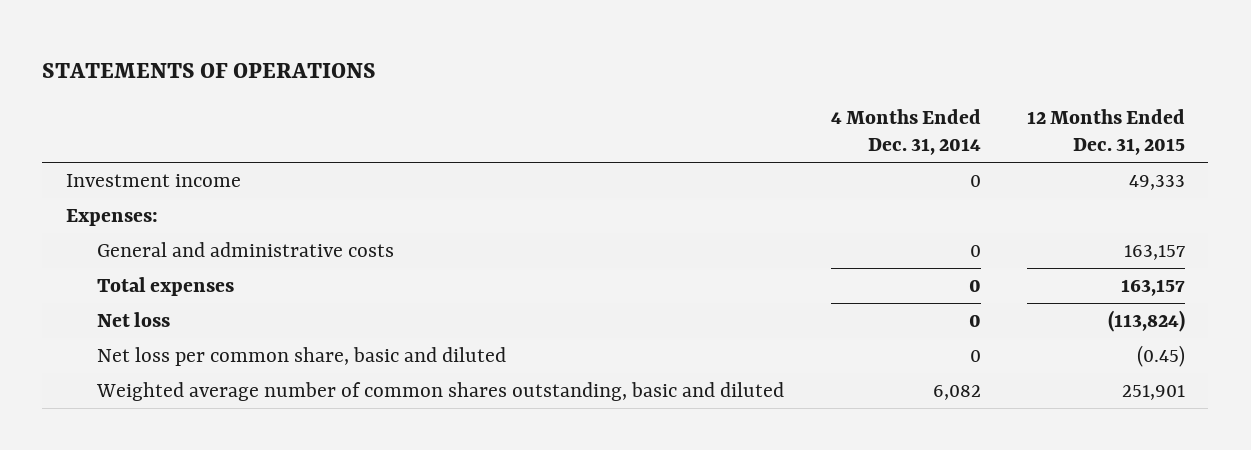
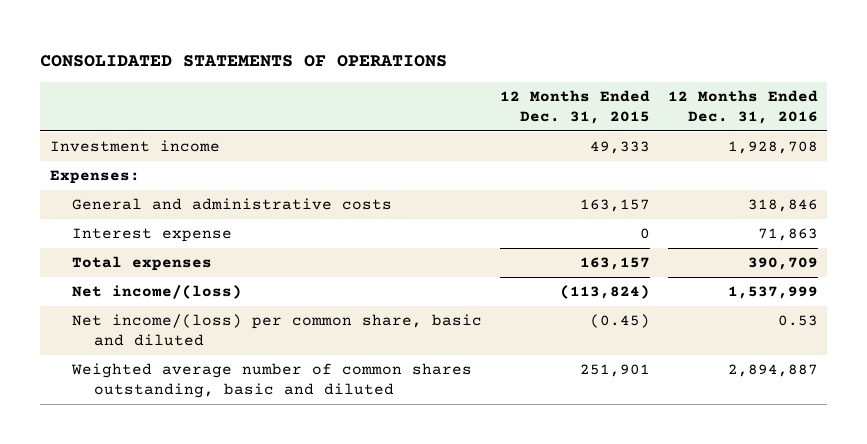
[42,62,377,78] STATEMENTS OF OPERATIONS -> [40,54,448,67] CONSOLIDATED STATEMENTS OF OPERATIONS
[830,109,981,156] 4 Months Ended Dec. 31, 2014 -> none
none -> [667,89,818,124] 12 Months Ended Dec. 31, 2016
none -> [71,228,232,243] Interest expense
[97,312,171,328] Net loss -> [71,285,242,300] Net income/(loss)
[97,347,507,367] Net loss per common share, basic and diluted -> [71,314,482,347] Net income/(loss) per common share, basic and diluted

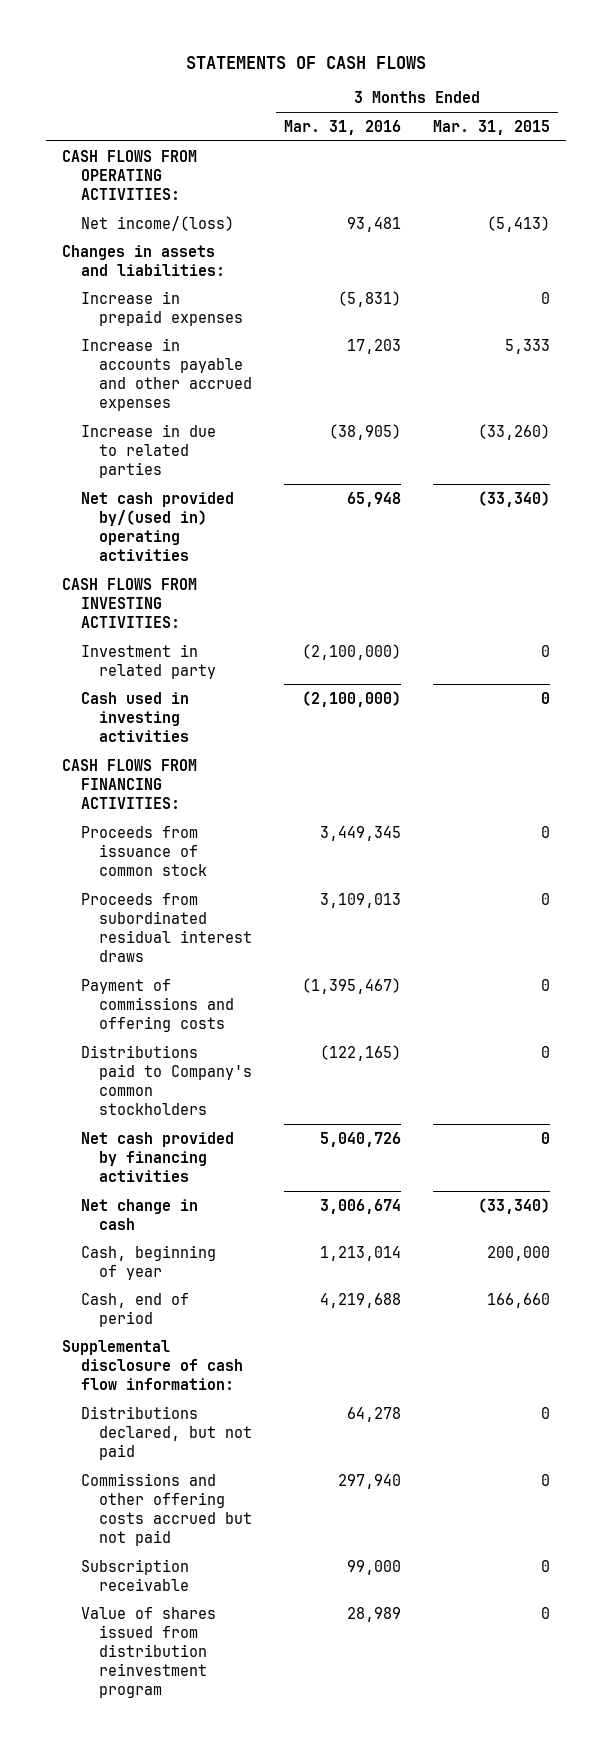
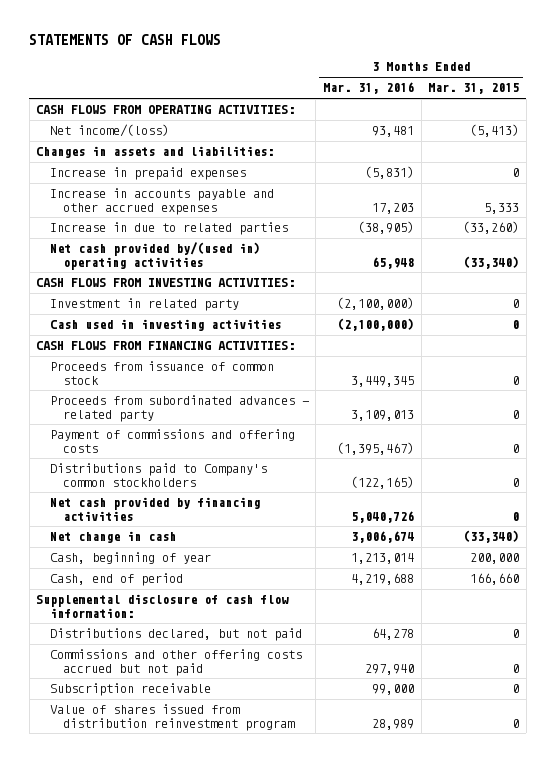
[80,892,253,962] Proceeds from subordinated residual interest draws -> [49,395,309,422] Proceeds from subordinated advances - related party

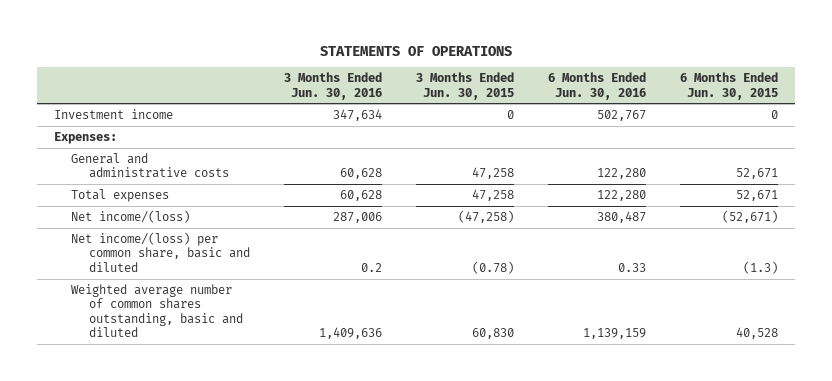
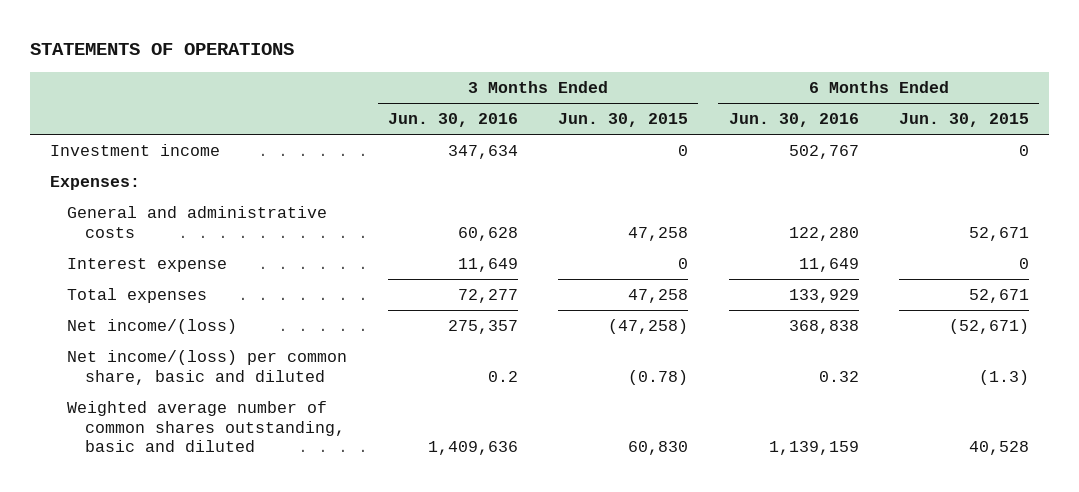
none -> [67,258,228,273] Interest expense
[339,189,382,201] 60,628 -> [457,289,518,304] 72,277
[596,189,646,201] 122,280 -> [788,289,859,304] 133,929
[332,211,382,223] 287,006 -> [447,320,518,335] 275,357
[596,210,646,223] 380,487 -> [788,320,859,335] 368,838
[617,262,646,272] 0.33 -> [818,370,859,382] 0.32

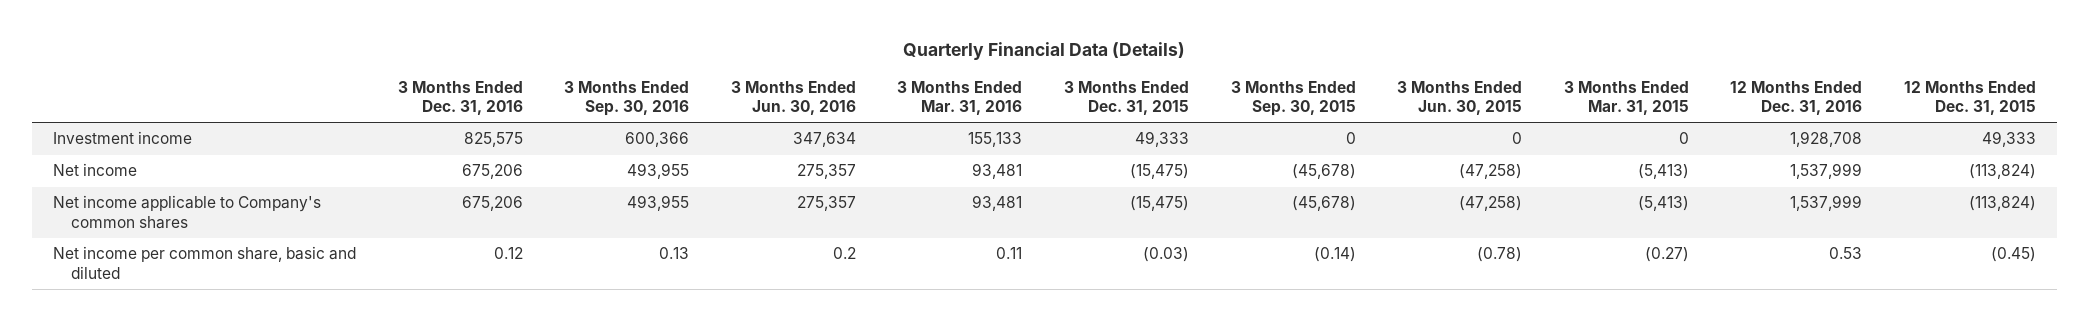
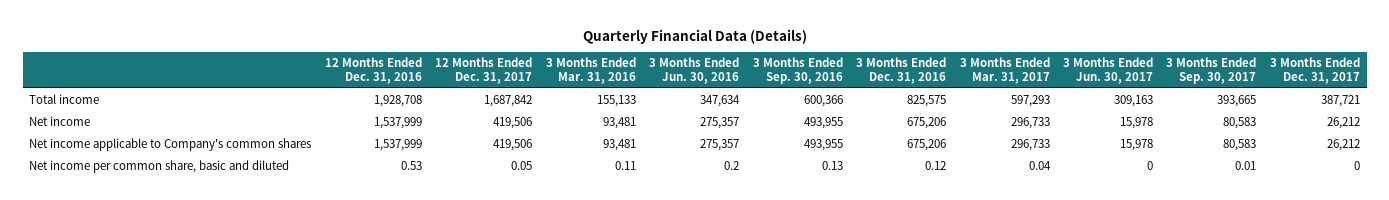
[1063,80,1189,116] 3 Months Ended Dec. 31, 2015 -> none
[1230,80,1356,117] 3 Months Ended Sep. 30, 2015 -> none
[1397,80,1523,116] 3 Months Ended Jun. 30, 2015 -> none
[1563,80,1689,116] 3 Months Ended Mar. 31, 2015 -> none
[1903,80,2036,116] 12 Months Ended Dec. 31, 2015 -> none
none -> [435,57,533,85] 12 Months Ended Dec. 31, 2017
none -> [959,57,1050,85] 3 Months Ended Mar. 31, 2017
none -> [1062,57,1153,85] 3 Months Ended Jun. 30, 2017
none -> [1166,57,1257,85] 3 Months Ended Sep. 30, 2017
none -> [1269,57,1360,85] 3 Months Ended Dec. 31, 2017
[52,131,192,145] Investment income -> [29,94,100,105] Total income

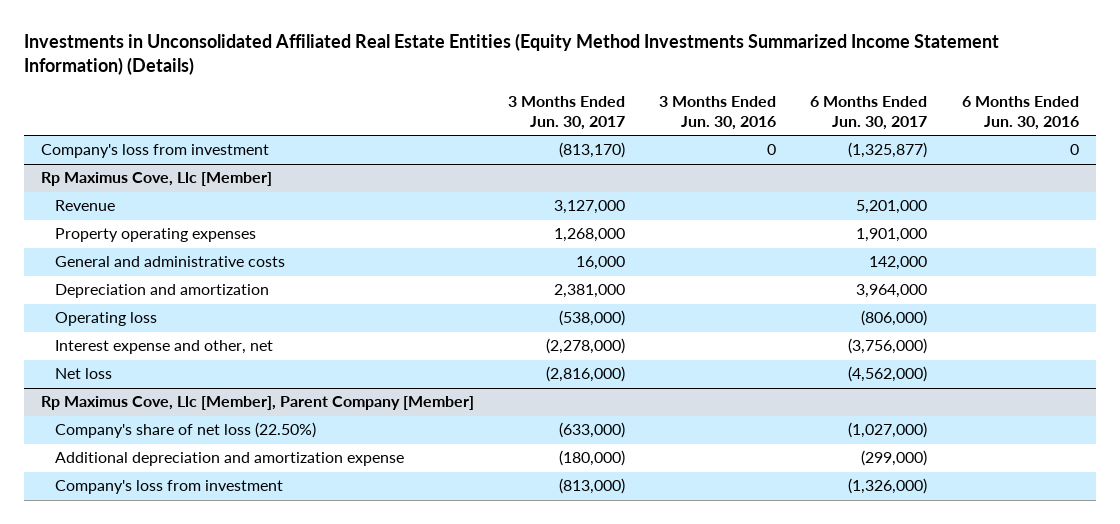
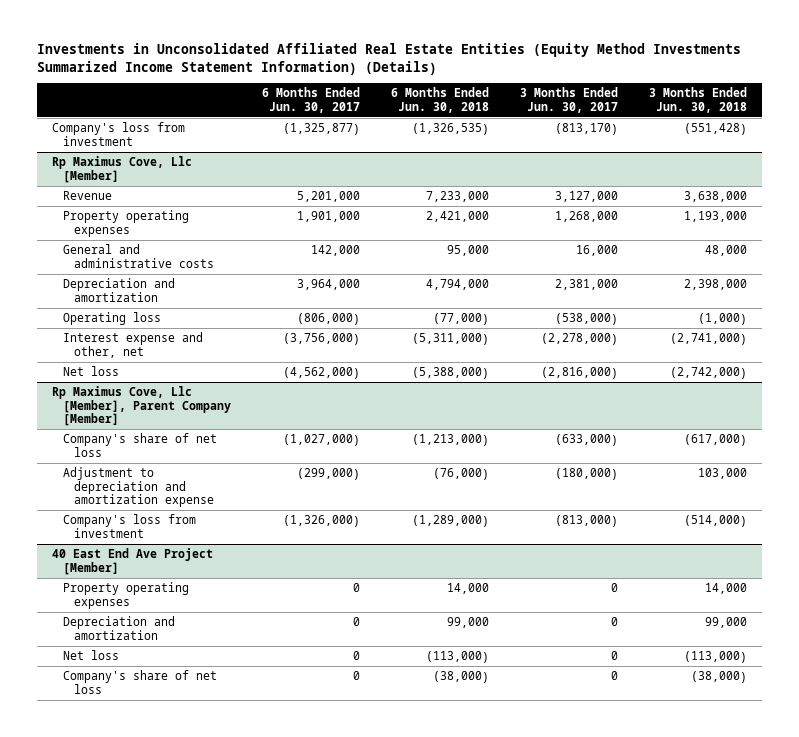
[659,96,777,130] 3 Months Ended Jun. 30, 2016 -> none
[961,96,1079,130] 6 Months Ended Jun. 30, 2016 -> none
none -> [390,87,489,113] 6 Months Ended Jun. 30, 2018
none -> [648,87,747,113] 3 Months Ended Jun. 30, 2018
[54,422,316,439] Company's share of net loss (22.50%) -> [62,433,217,457] Company's share of net loss
[54,452,404,467] Additional depreciation and amortization expense -> [62,467,214,508] Adjustment to depreciation and amortization expense
none -> [52,548,214,575] 40 East End Ave Project [Member]
none -> [62,582,189,609] Property operating expenses
none -> [62,616,175,640] Depreciation and amortization
none -> [62,650,119,661] Net loss
none -> [62,670,217,694] Company's share of net loss

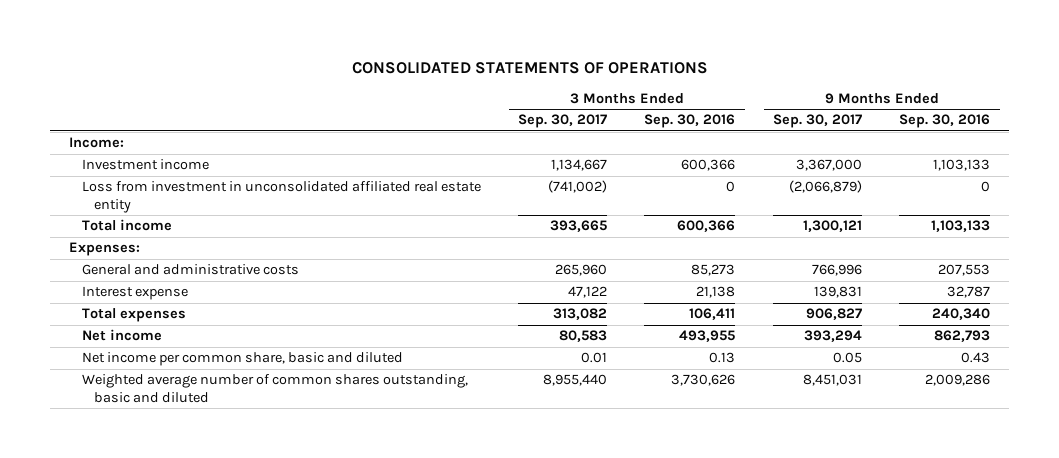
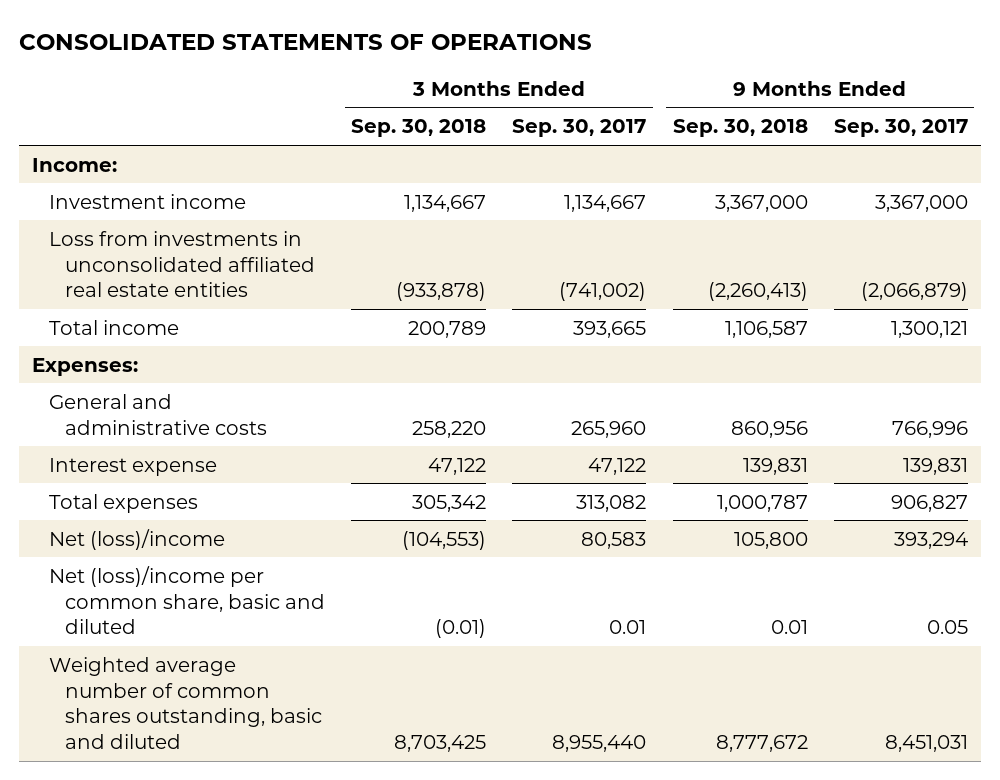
[644,114,736,129] Sep. 30, 2016 -> none
[899,114,991,129] Sep. 30, 2016 -> none
none -> [351,119,487,138] Sep. 30, 2018
none -> [672,119,808,138] Sep. 30, 2018
[81,181,481,214] Loss from investment in unconsolidated affiliated real estate entity -> [48,230,316,298] Loss from investments in unconsolidated affiliated real estate entities
[81,329,162,342] Net income -> [48,528,225,550] Net (loss)/income
[81,352,403,367] Net income per common share, basic and diluted -> [48,565,326,635] Net (loss)/income per common share, basic and diluted

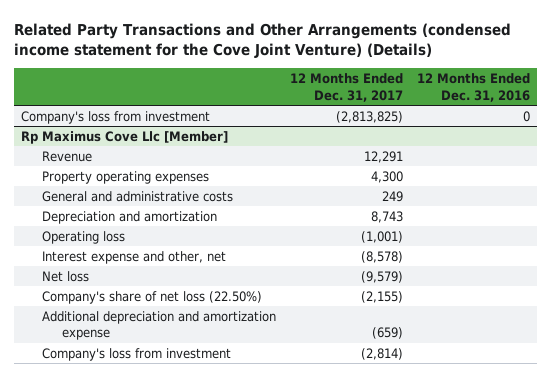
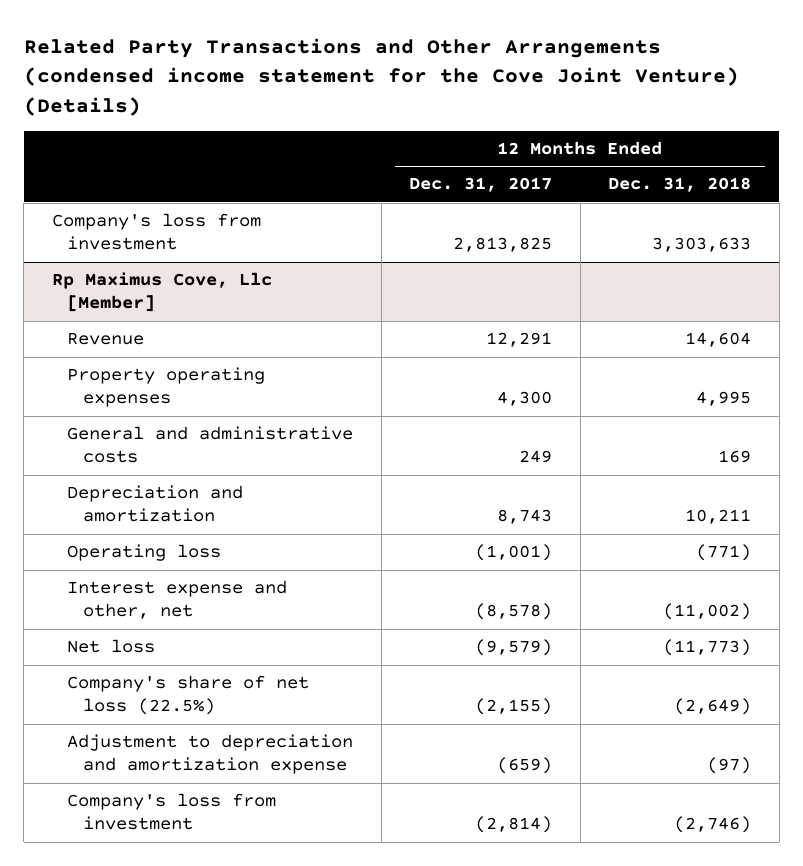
[416,73,530,102] 12 Months Ended Dec. 31, 2016 -> none
none -> [608,177,752,193] Dec. 31, 2018
[335,110,403,123] (2,813,825) -> [453,237,553,253] 2,813,825
[21,130,229,144] Rp Maximus Cove Llc [Member] -> [51,272,272,313] Rp Maximus Cove, Llc [Member]
[41,290,262,304] Company's share of net loss (22.50%) -> [67,675,310,716] Company's share of net loss (22.5%)
[41,310,276,341] Additional depreciation and amortization expense -> [67,734,354,775] Adjustment to depreciation and amortization expense

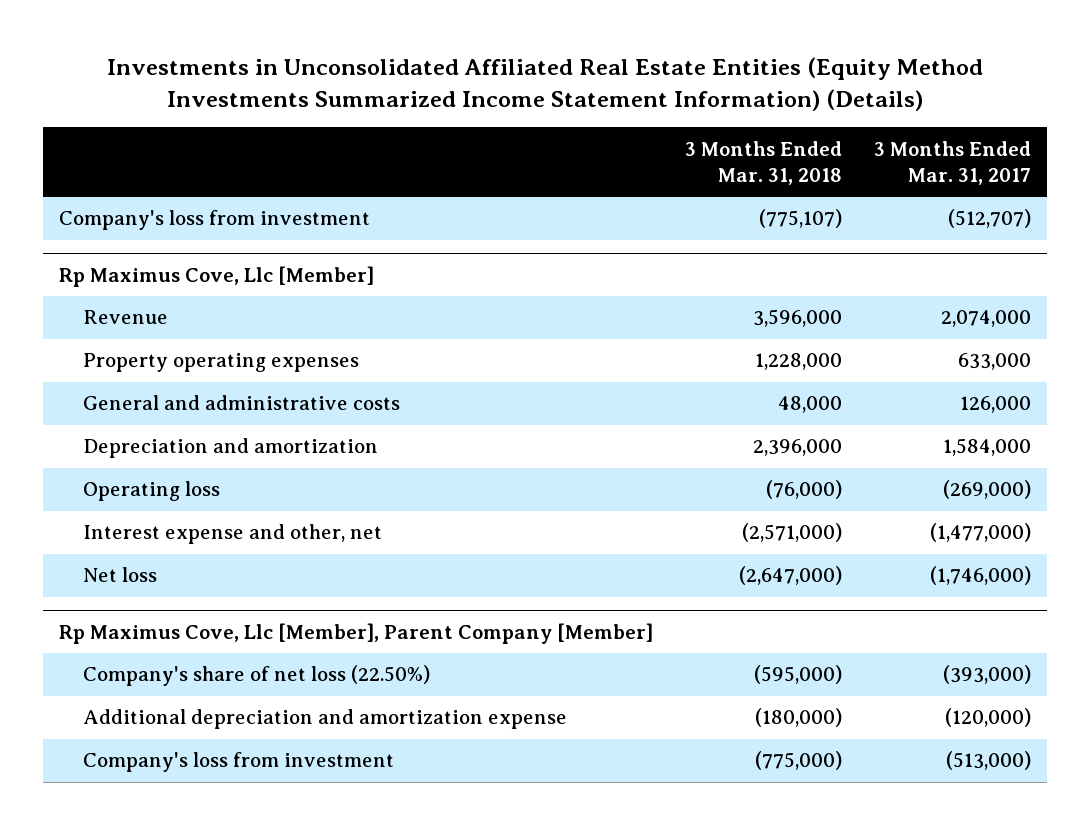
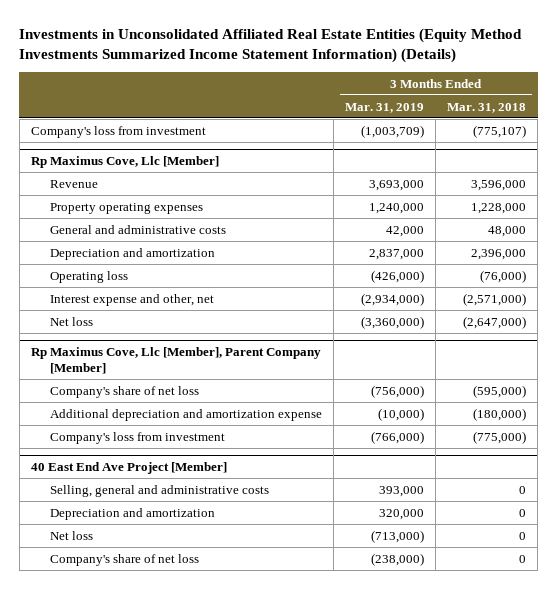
[874,140,1032,186] 3 Months Ended Mar. 31, 2017 -> none
none -> [345,102,425,113] Mar. 31, 2019
[82,665,430,687] Company's share of net loss (22.50%) -> [50,385,200,398] Company's share of net loss
none -> [30,462,227,475] 40 East End Ave Project [Member]
none -> [50,484,270,497] Selling, general and administrative costs
none -> [50,507,216,520] Depreciation and amortization
none -> [50,530,94,540] Net loss
none -> [50,553,200,566] Company's share of net loss

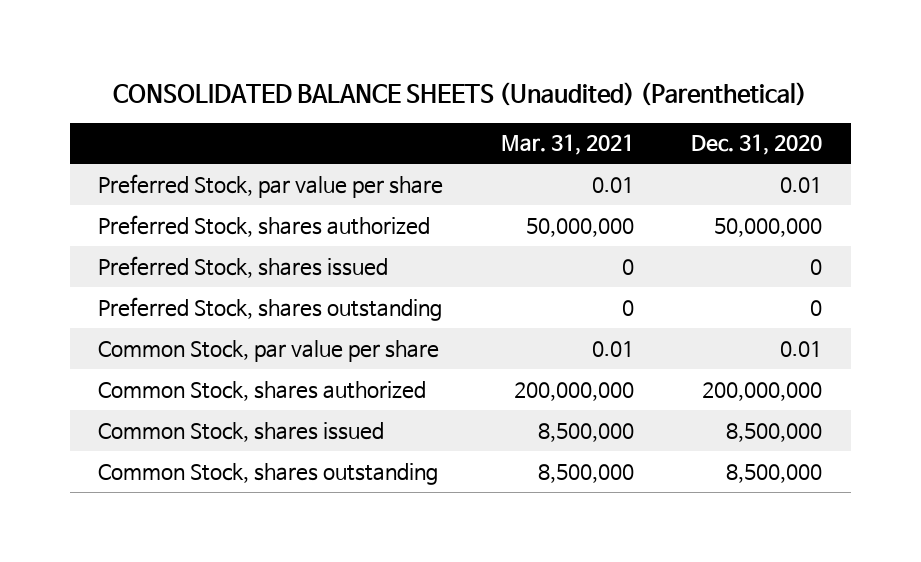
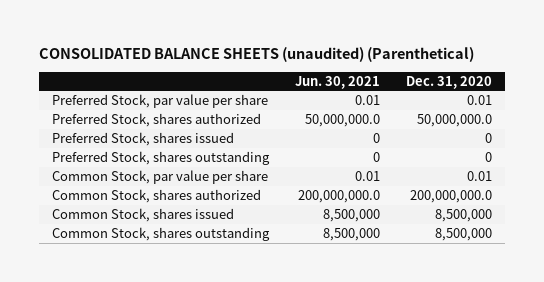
[113,81,808,106] CONSOLIDATED BALANCE SHEETS (Unaudited) (Parenthetical) -> [39,47,475,63] CONSOLIDATED BALANCE SHEETS (unaudited) (Parenthetical)
[500,134,634,156] Mar. 31, 2021 -> none
none -> [295,75,381,89] Jun. 30, 2021
[714,217,823,237] 50,000,000 -> [417,113,493,127] 50,000,000.0
[702,381,823,401] 200,000,000 -> [410,189,493,203] 200,000,000.0

